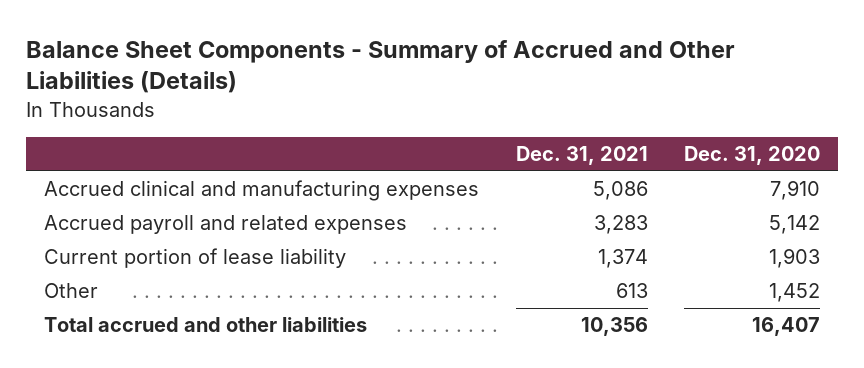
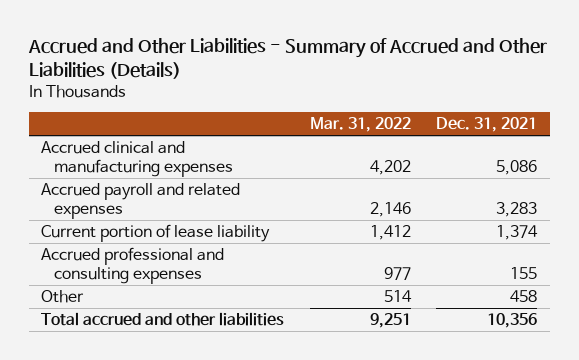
[26,39,736,94] Balance Sheet Components - Summary of Accrued and Other Liabilities (Details) -> [27,38,547,79] Accrued and Other Liabilities - Summary of Accrued and Other Liabilities (Details)
[683,146,820,166] Dec. 31, 2020 -> none
none -> [309,116,411,132] Mar. 31, 2022
none -> [41,247,225,284] Accrued professional and consulting expenses
[615,283,648,299] 613 -> [510,290,538,303] 458

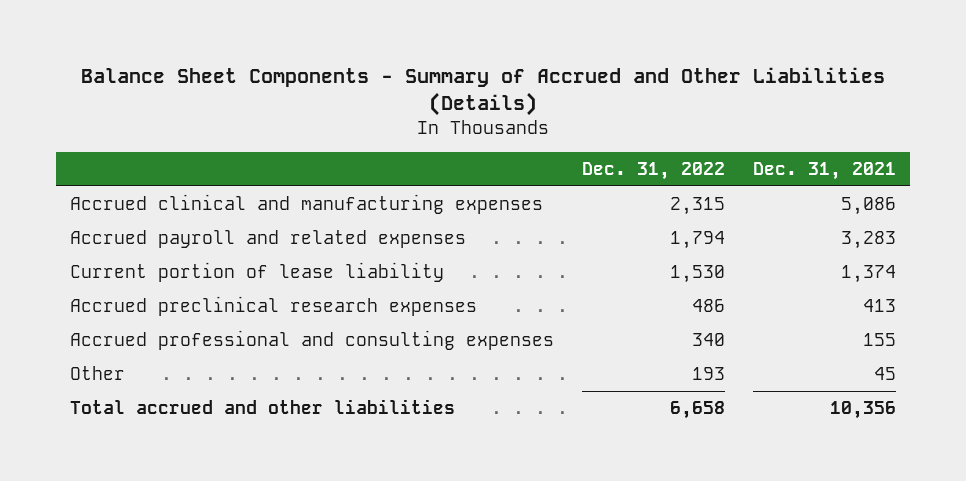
[27,38,547,79] Accrued and Other Liabilities - Summary of Accrued and Other Liabilities (Details) -> [80,67,885,117] Balance Sheet Components - Summary of Accrued and Other Liabilities (Details)
[309,116,411,132] Mar. 31, 2022 -> none
none -> [581,161,725,180] Dec. 31, 2022
none -> [69,296,477,317] Accrued preclinical research expenses
[510,290,538,303] 458 -> [873,367,896,381] 45

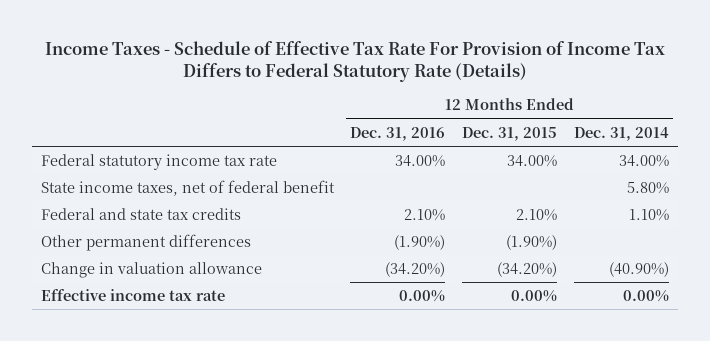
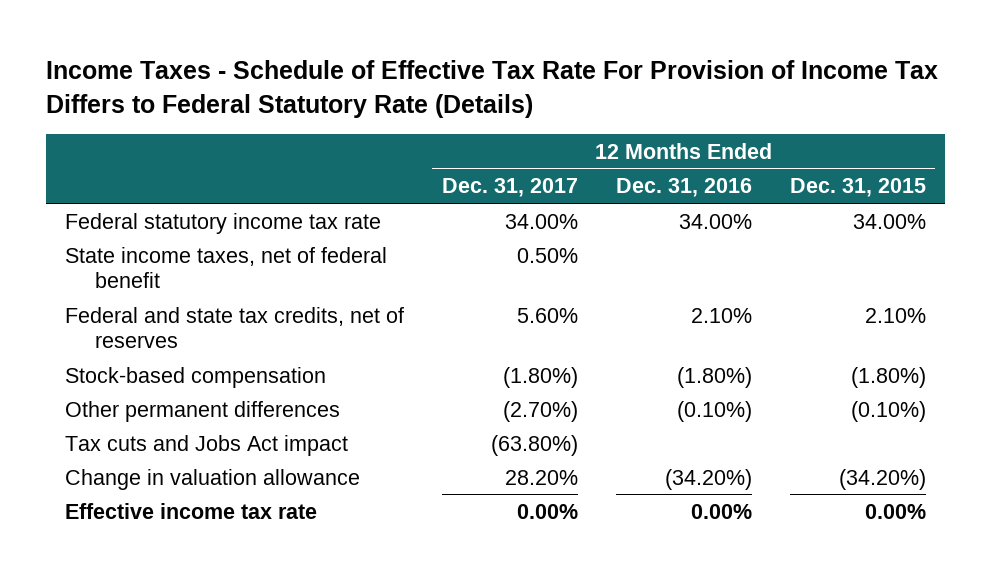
[574,126,670,141] Dec. 31, 2014 -> none
none -> [441,178,578,198] Dec. 31, 2017
[40,207,241,220] Federal and state tax credits -> [64,306,404,348] Federal and state tax credits, net of reserves
none -> [64,366,326,388] Stock-based compensation
[394,234,446,250] (1.90%) -> [676,400,752,422] (0.10%)
[506,234,558,250] (1.90%) -> [850,400,926,422] (0.10%)
none -> [64,434,348,456] Tax cuts and Jobs Act impact

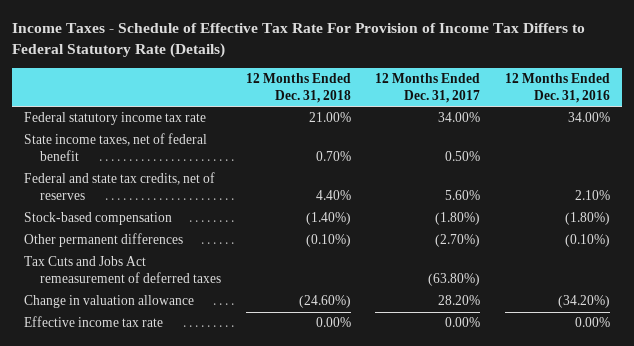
[789,178,926,198] Dec. 31, 2015 -> none
none -> [245,72,351,103] 12 Months Ended Dec. 31, 2018
[64,434,348,456] Tax cuts and Jobs Act impact -> [23,256,222,284] Tax Cuts and Jobs Act remeasurement of deferred taxes

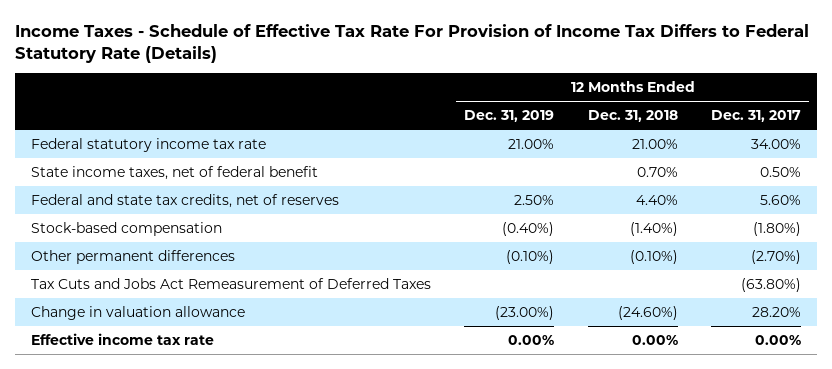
[504,72,610,103] 12 Months Ended Dec. 31, 2016 -> none
none -> [464,110,555,123] Dec. 31, 2019
[23,256,222,284] Tax Cuts and Jobs Act remeasurement of deferred taxes -> [31,278,432,290] Tax Cuts and Jobs Act Remeasurement of Deferred Taxes

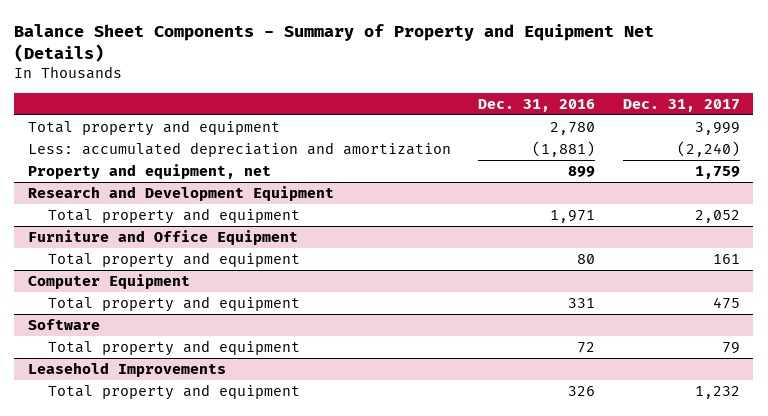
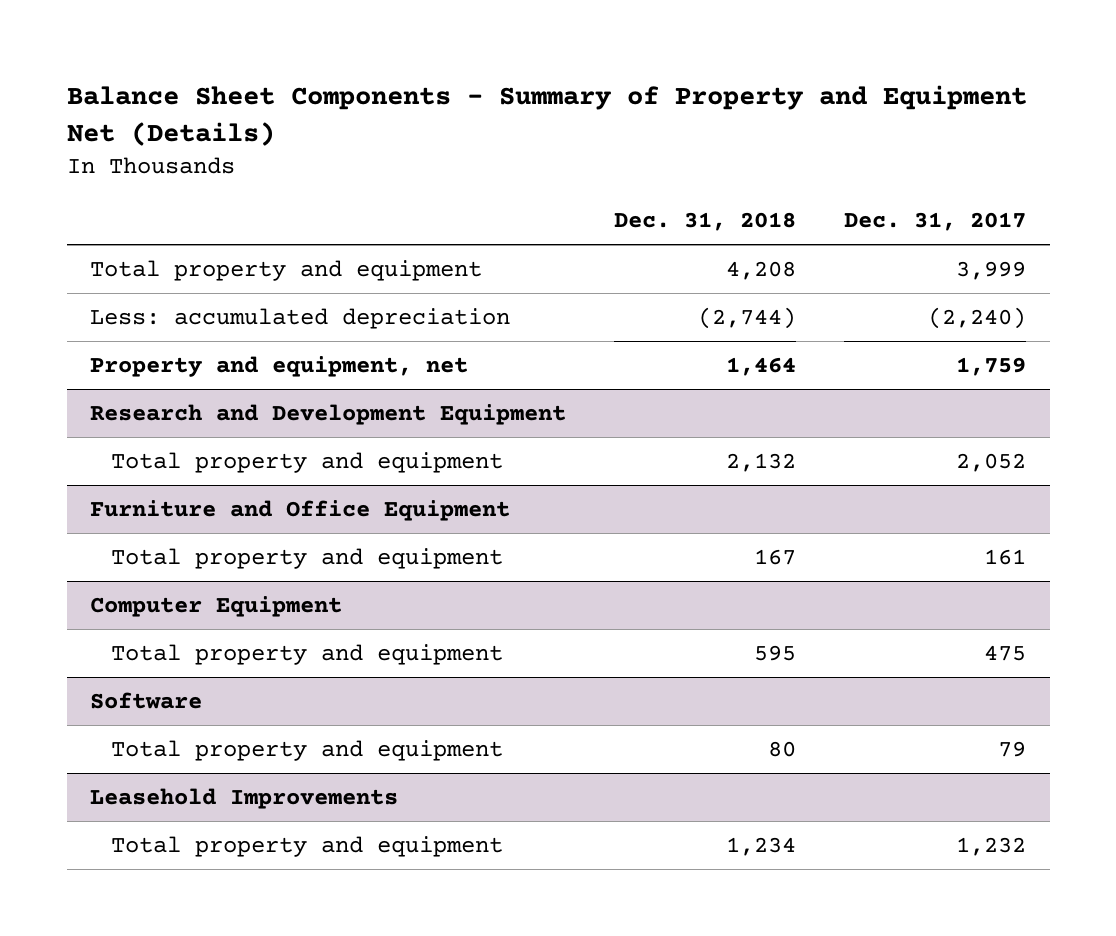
[478,98,596,112] Dec. 31, 2016 -> none
none -> [614,212,797,232] Dec. 31, 2018
[27,142,451,158] Less: accumulated depreciation and amortization -> [90,307,511,329] Less: accumulated depreciation

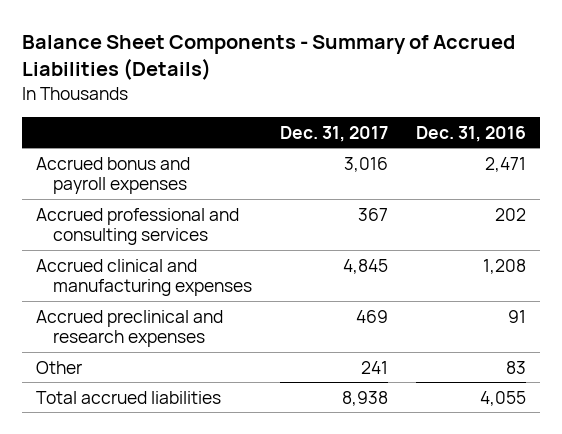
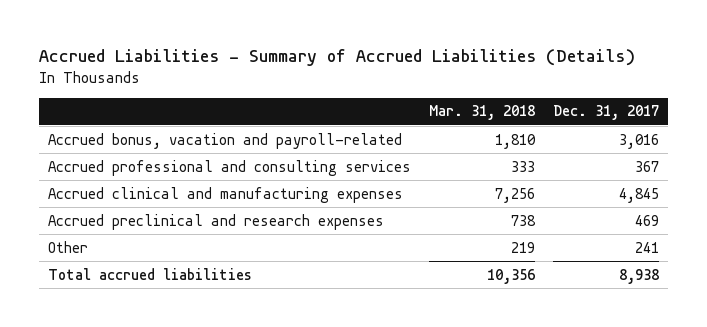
[22,35,516,81] Balance Sheet Components - Summary of Accrued Liabilities (Details) -> [38,49,635,67] Accrued Liabilities - Summary of Accrued Liabilities (Details)
[415,125,526,142] Dec. 31, 2016 -> none
none -> [428,105,535,121] Mar. 31, 2018
[35,156,190,194] Accrued bonus and payroll expenses -> [47,132,402,149] Accrued bonus, vacation and payroll-related

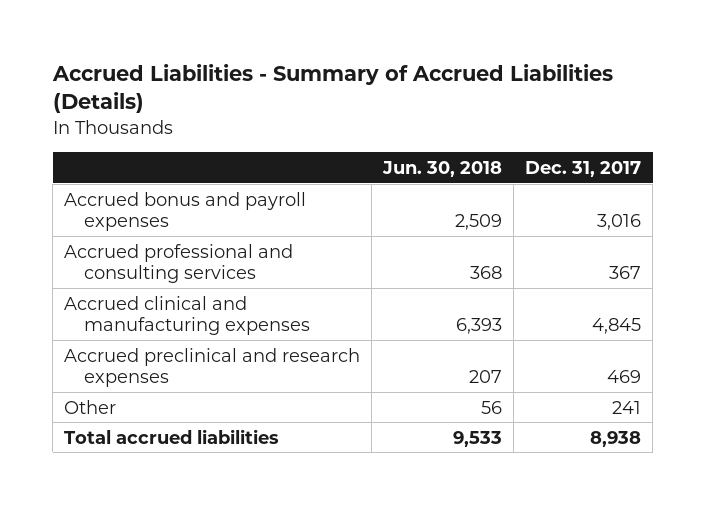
[428,105,535,121] Mar. 31, 2018 -> none
none -> [382,160,503,177] Jun. 30, 2018
[47,132,402,149] Accrued bonus, vacation and payroll-related -> [64,191,307,232] Accrued bonus and payroll expenses

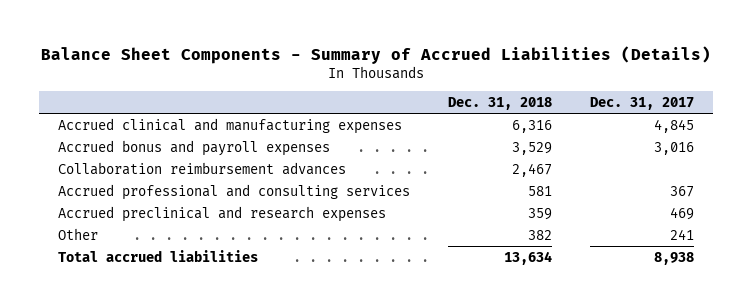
[51,63,613,114] Accrued Liabilities - Summary of Accrued Liabilities (Details) -> [41,45,712,64] Balance Sheet Components - Summary of Accrued Liabilities (Details)
[382,160,503,177] Jun. 30, 2018 -> none
none -> [448,96,553,110] Dec. 31, 2018
[64,295,310,336] Accrued clinical and manufacturing expenses -> [57,117,402,134] Accrued clinical and manufacturing expenses
none -> [57,161,346,175] Collaboration reimbursement advances

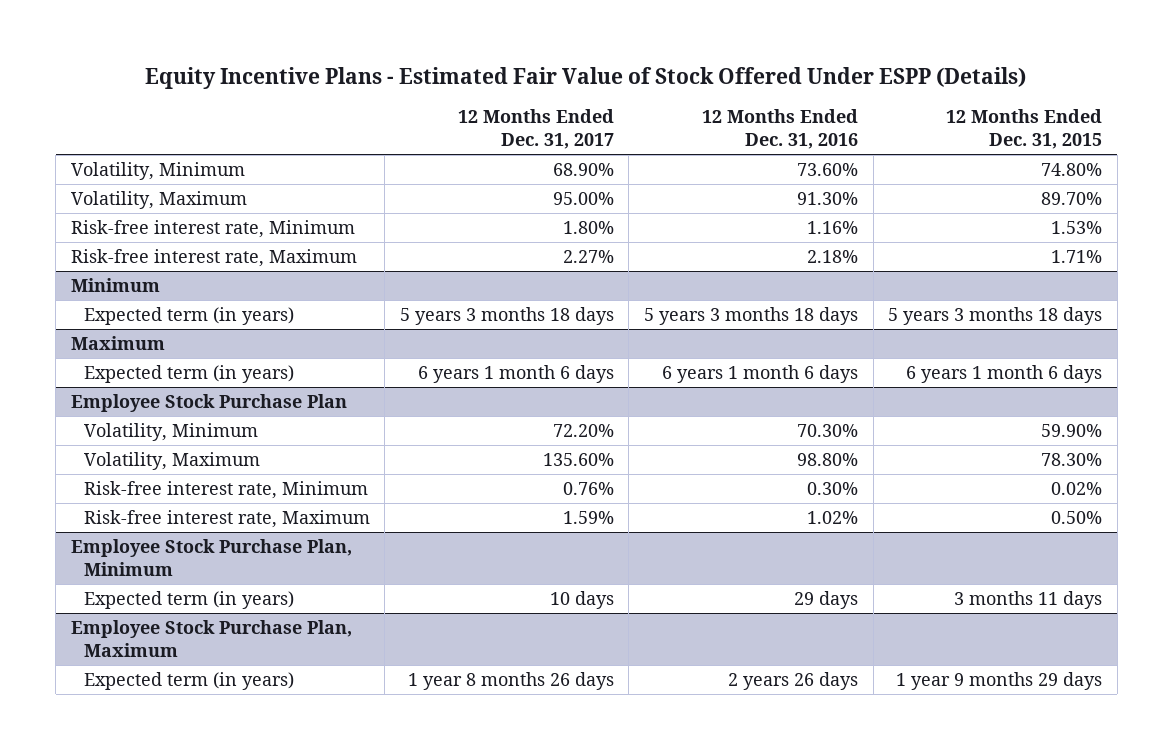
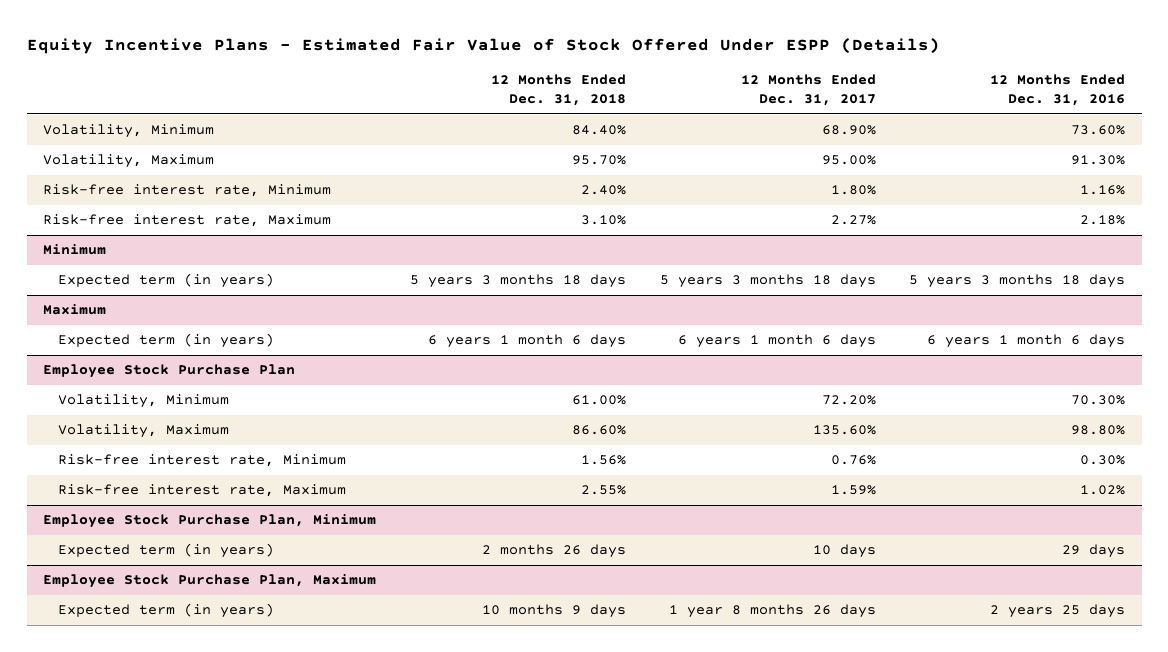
[946,109,1103,150] 12 Months Ended Dec. 31, 2015 -> none
none -> [490,74,626,107] 12 Months Ended Dec. 31, 2018
[728,672,859,691] 2 years 26 days -> [990,604,1126,619] 2 years 25 days

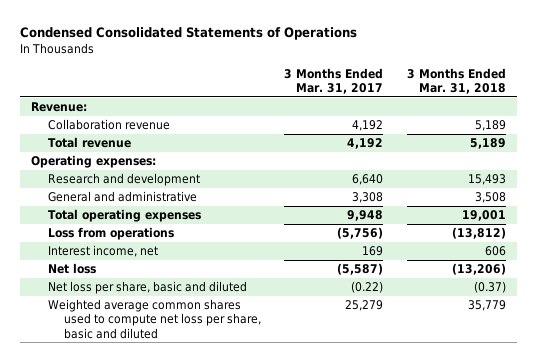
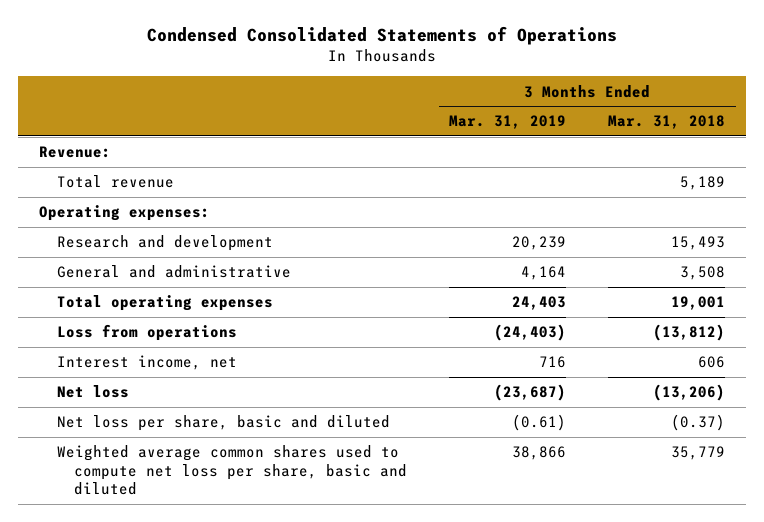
[284,67,384,94] 3 Months Ended Mar. 31, 2017 -> none
none -> [449,115,567,130] Mar. 31, 2019
[47,119,170,131] Collaboration revenue -> none

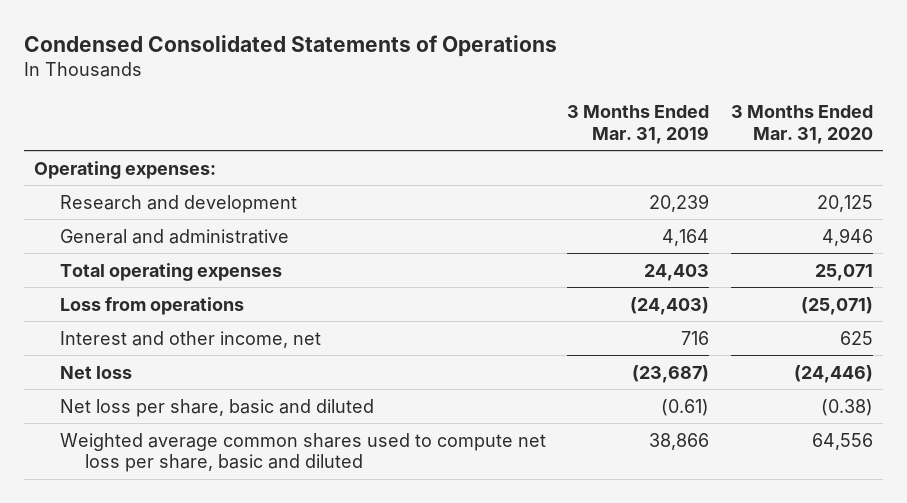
[608,115,726,130] Mar. 31, 2018 -> none
none -> [730,105,873,144] 3 Months Ended Mar. 31, 2020
[38,146,111,159] Revenue: -> none
[56,175,174,189] Total revenue -> none
[56,355,237,371] Interest income, net -> [59,330,321,348] Interest and other income, net

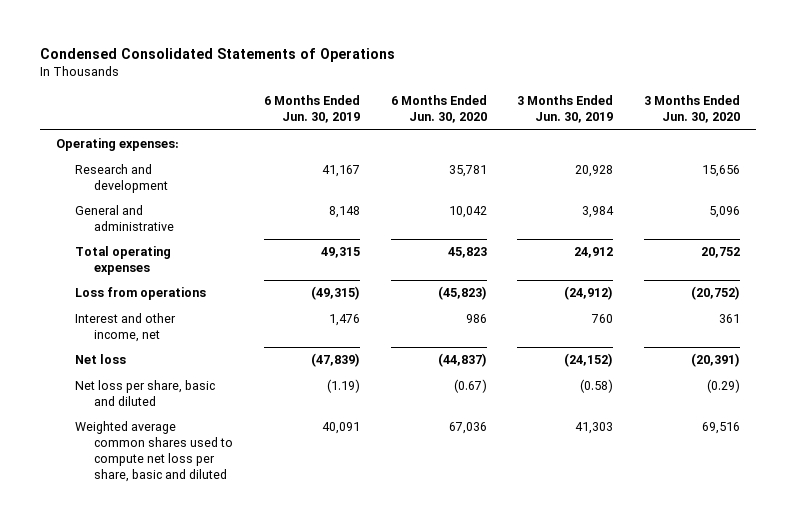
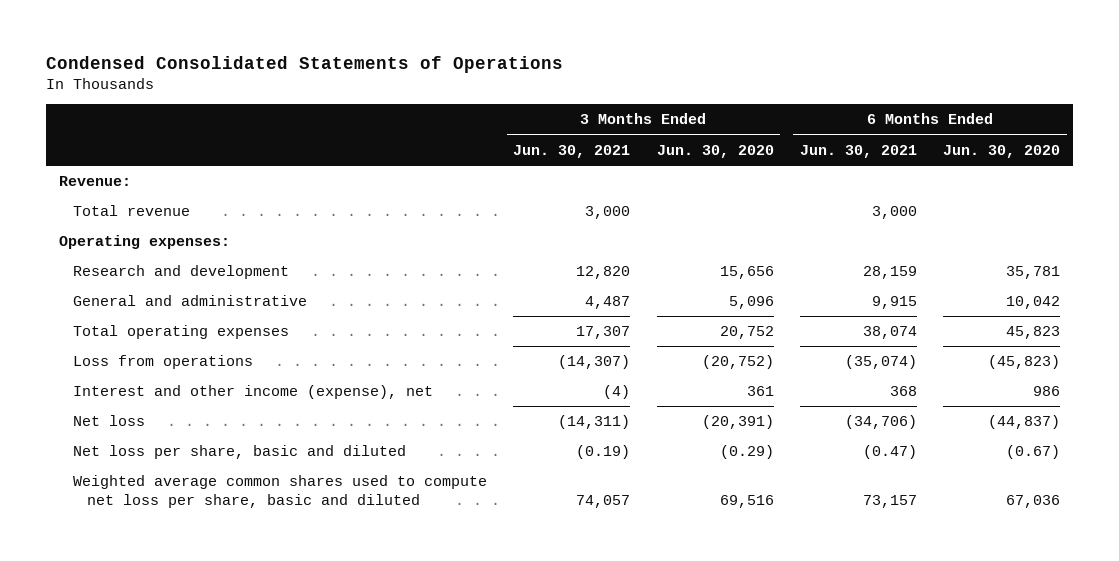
[263,95,360,124] 6 Months Ended Jun. 30, 2019 -> none
[517,95,614,124] 3 Months Ended Jun. 30, 2019 -> none
none -> [513,144,631,158] Jun. 30, 2021
none -> [799,144,917,158] Jun. 30, 2021
none -> [58,176,131,187] Revenue:
none -> [73,205,191,217] Total revenue
[74,313,176,342] Interest and other income, net -> [73,385,434,400] Interest and other income (expense), net

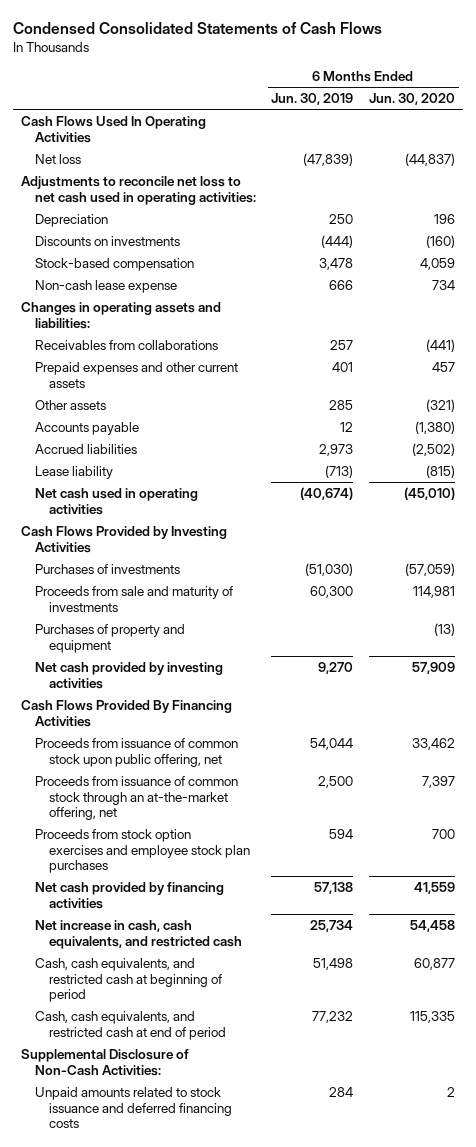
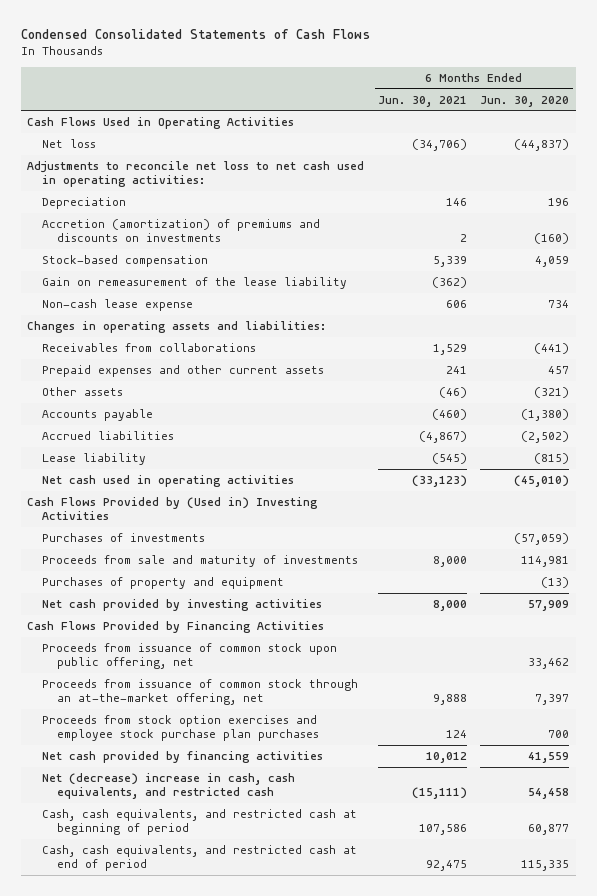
[271,93,354,106] Jun. 30, 2019 -> none
none -> [377,95,467,107] Jun. 30, 2021
[21,115,207,143] Cash Flows Used In Operating Activities -> [27,116,295,129] Cash Flows Used in Operating Activities
[34,235,180,246] Discounts on investments -> [42,218,321,243] Accretion (amortization) of premiums and discounts on investments
none -> [42,276,348,289] Gain on remeasurement of the lease liability
[21,525,228,553] Cash Flows Provided by Investing Activities -> [27,496,319,521] Cash Flows Provided by (Used in) Investing Activities
[21,699,233,727] Cash Flows Provided By Financing Activities -> [27,620,325,633] Cash Flows Provided by Financing Activities
[34,828,250,874] Proceeds from stock option exercises and employee stock plan purchases -> [42,714,320,742] Proceeds from stock option exercises and employee stock purchase plan purchases
[34,919,242,949] Net increase in cash, cash equivalents, and restricted cash -> [42,772,296,800] Net (decrease) increase in cash, cash equivalents, and restricted cash
[21,1048,190,1076] Supplemental Disclosure of Non-Cash Activities: -> none
[34,1086,232,1129] Unpaid amounts related to stock issuance and deferred financing costs -> none

